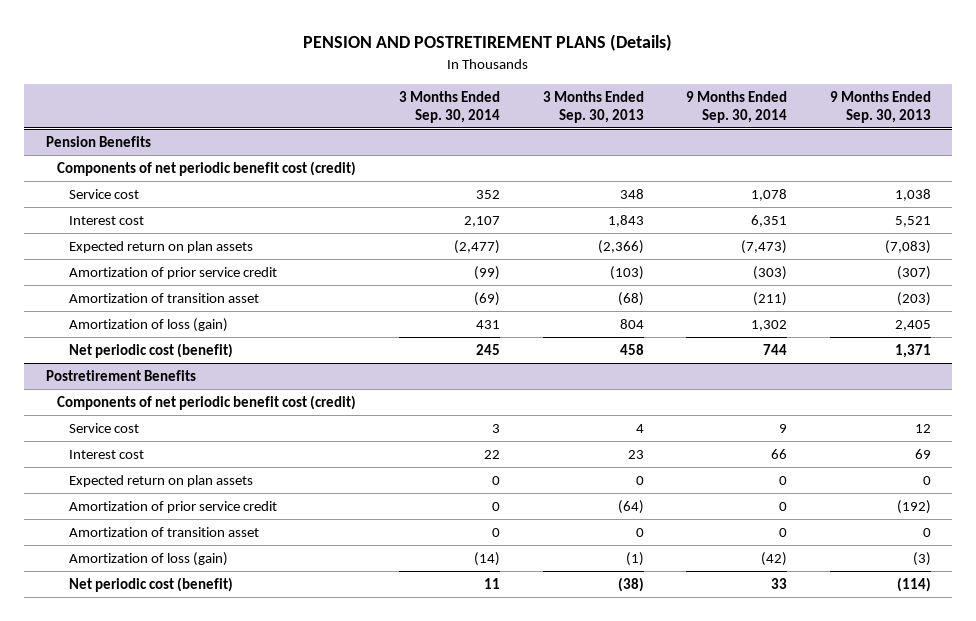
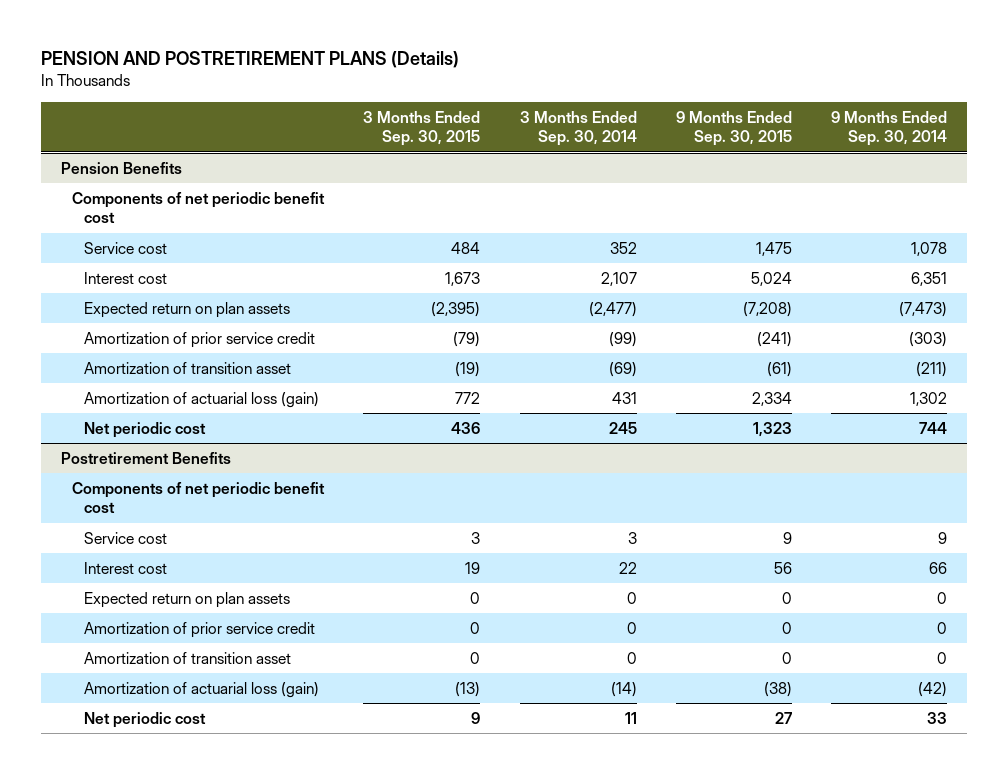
[542,90,644,123] 3 Months Ended Sep. 30, 2013 -> none
[829,90,931,123] 9 Months Ended Sep. 30, 2013 -> none
none -> [363,110,481,147] 3 Months Ended Sep. 30, 2015
none -> [676,110,793,147] 9 Months Ended Sep. 30, 2015
[57,160,357,176] Components of net periodic benefit cost (credit) -> [72,191,326,224] Components of net periodic benefit cost
[69,317,229,332] Amortization of loss (gain) -> [83,391,319,408] Amortization of actuarial loss (gain)
[69,342,234,358] Net periodic cost (benefit) -> [83,421,206,438] Net periodic cost
[57,394,357,410] Components of net periodic benefit cost (credit) -> [72,481,326,514] Components of net periodic benefit cost
[69,551,229,566] Amortization of loss (gain) -> [83,681,319,698] Amortization of actuarial loss (gain)
[69,576,234,592] Net periodic cost (benefit) -> [83,711,206,728] Net periodic cost

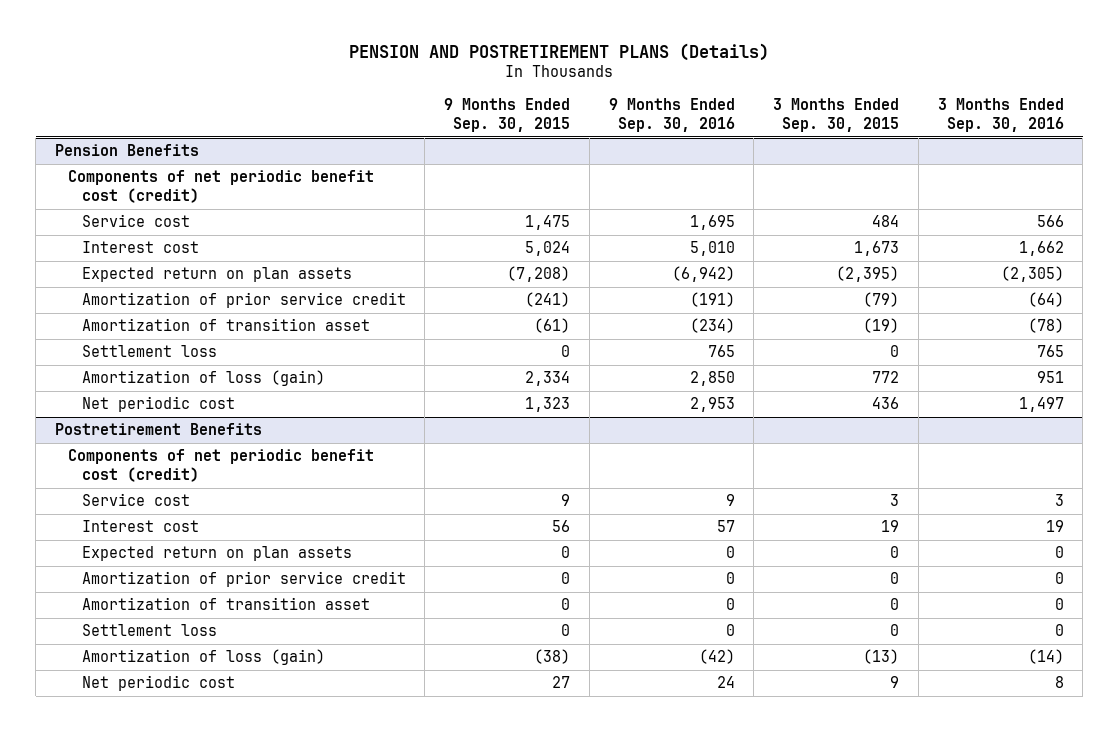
[519,110,637,147] 3 Months Ended Sep. 30, 2014 -> none
[831,110,948,147] 9 Months Ended Sep. 30, 2014 -> none
none -> [608,98,735,132] 9 Months Ended Sep. 30, 2016
none -> [937,98,1064,132] 3 Months Ended Sep. 30, 2016
[72,191,326,224] Components of net periodic benefit cost -> [68,170,375,203] Components of net periodic benefit cost (credit)
none -> [81,345,217,358] Settlement loss
[83,391,319,408] Amortization of actuarial loss (gain) -> [81,370,325,387] Amortization of loss (gain)
[72,481,326,514] Components of net periodic benefit cost -> [68,449,375,482] Components of net periodic benefit cost (credit)
none -> [81,624,217,637] Settlement loss
[83,681,319,698] Amortization of actuarial loss (gain) -> [81,649,325,666] Amortization of loss (gain)

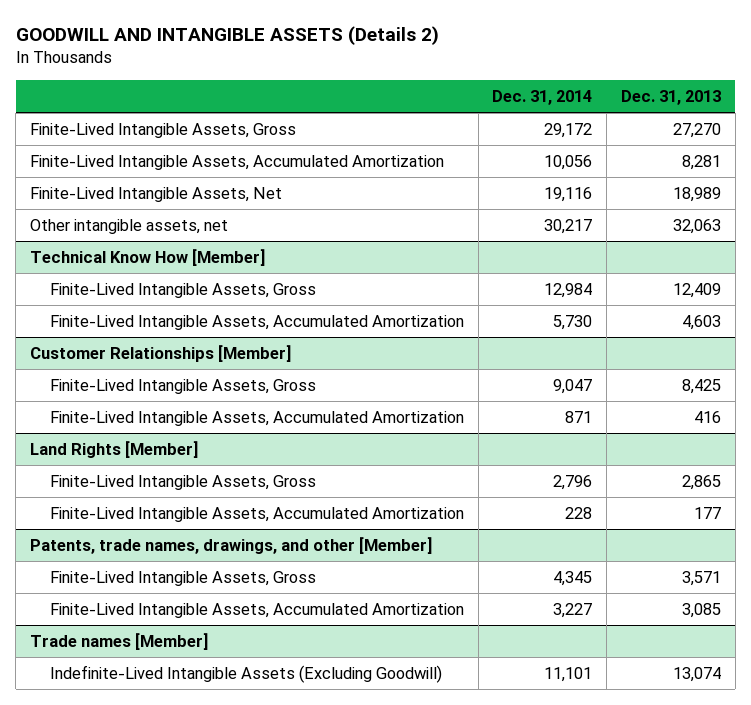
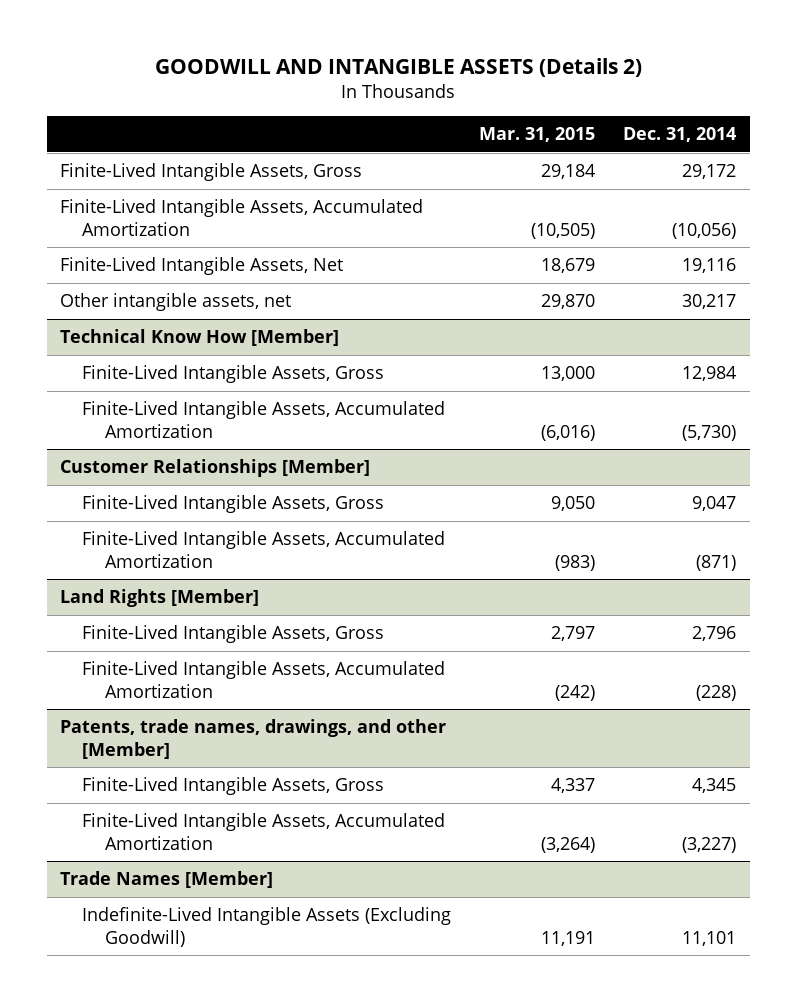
[621,89,722,105] Dec. 31, 2013 -> none
none -> [479,127,596,143] Mar. 31, 2015
[544,154,593,170] 10,056 -> [672,222,737,239] (10,056)
[553,314,593,330] 5,730 -> [682,424,737,441] (5,730)
[565,410,593,423] 871 -> [696,554,737,571] (871)
[565,506,593,519] 228 -> [696,684,737,701] (228)
[553,602,593,618] 3,227 -> [682,836,737,853] (3,227)
[30,632,210,650] Trade names [Member] -> [60,871,274,889] Trade Names [Member]

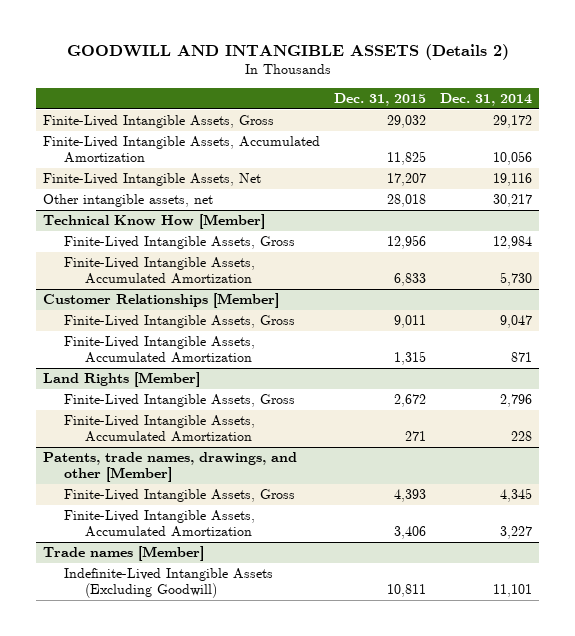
[479,127,596,143] Mar. 31, 2015 -> none
none -> [334,92,427,106] Dec. 31, 2015
[672,222,737,239] (10,056) -> [493,150,533,165] 10,056
[682,424,737,441] (5,730) -> [500,271,533,286] 5,730
[696,554,737,571] (871) -> [511,351,533,362] 871
[696,684,737,701] (228) -> [511,430,533,441] 228
[682,836,737,853] (3,227) -> [500,525,533,539] 3,227
[60,871,274,889] Trade Names [Member] -> [42,546,204,562] Trade names [Member]

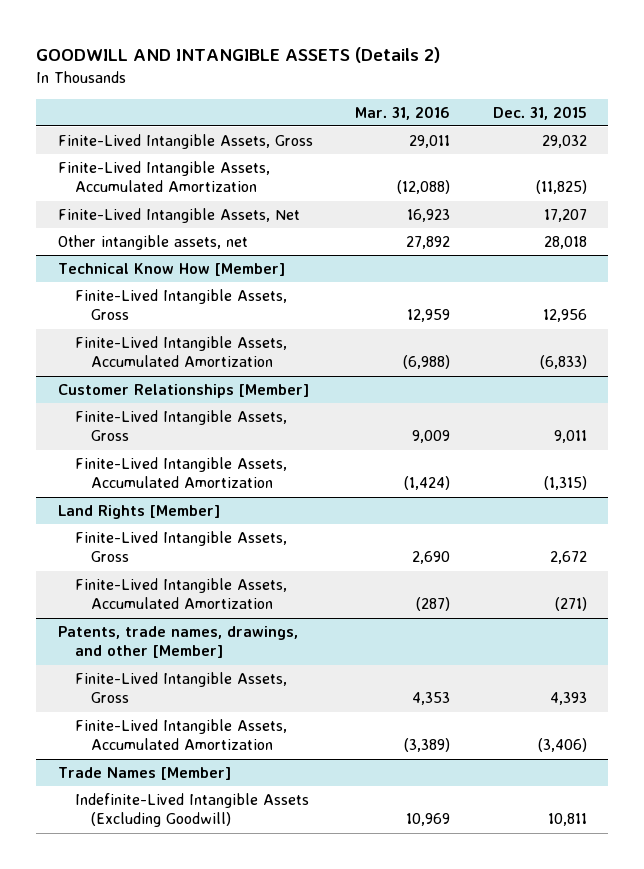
[440,92,533,106] Dec. 31, 2014 -> none
none -> [355,105,451,120] Mar. 31, 2016
[387,150,427,165] 11,825 -> [535,180,587,195] (11,825)
[394,272,427,286] 6,833 -> [539,355,587,370] (6,833)
[394,350,427,365] 1,315 -> [543,476,587,491] (1,315)
[405,430,427,441] 271 -> [554,597,587,612] (271)
[394,525,427,539] 3,406 -> [537,738,587,753] (3,406)
[42,546,204,562] Trade names [Member] -> [57,766,231,780] Trade Names [Member]

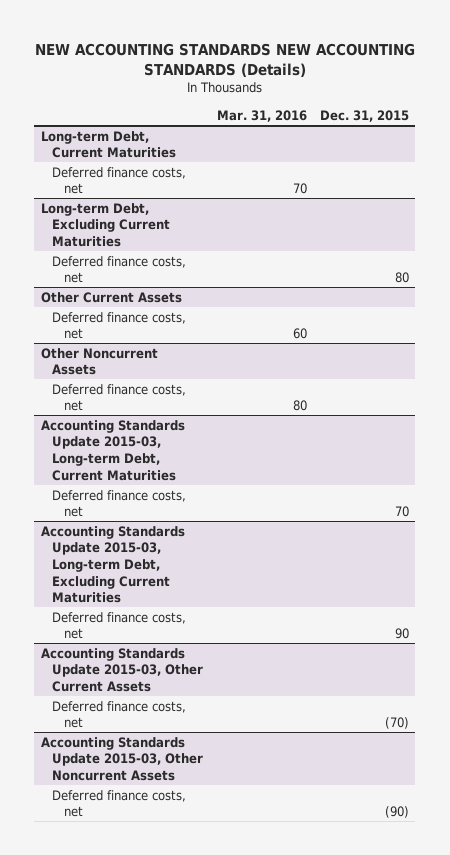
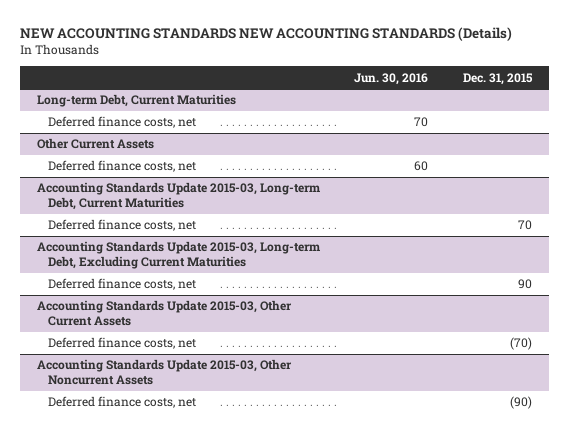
[216,109,307,122] Mar. 31, 2016 -> none
none -> [354,72,429,85] Jun. 30, 2016
[40,202,171,247] Long-term Debt, Excluding Current Maturities -> none
[52,255,187,284] Deferred finance costs, net -> none
[40,347,158,376] Other Noncurrent Assets -> none
[52,383,187,412] Deferred finance costs, net -> none

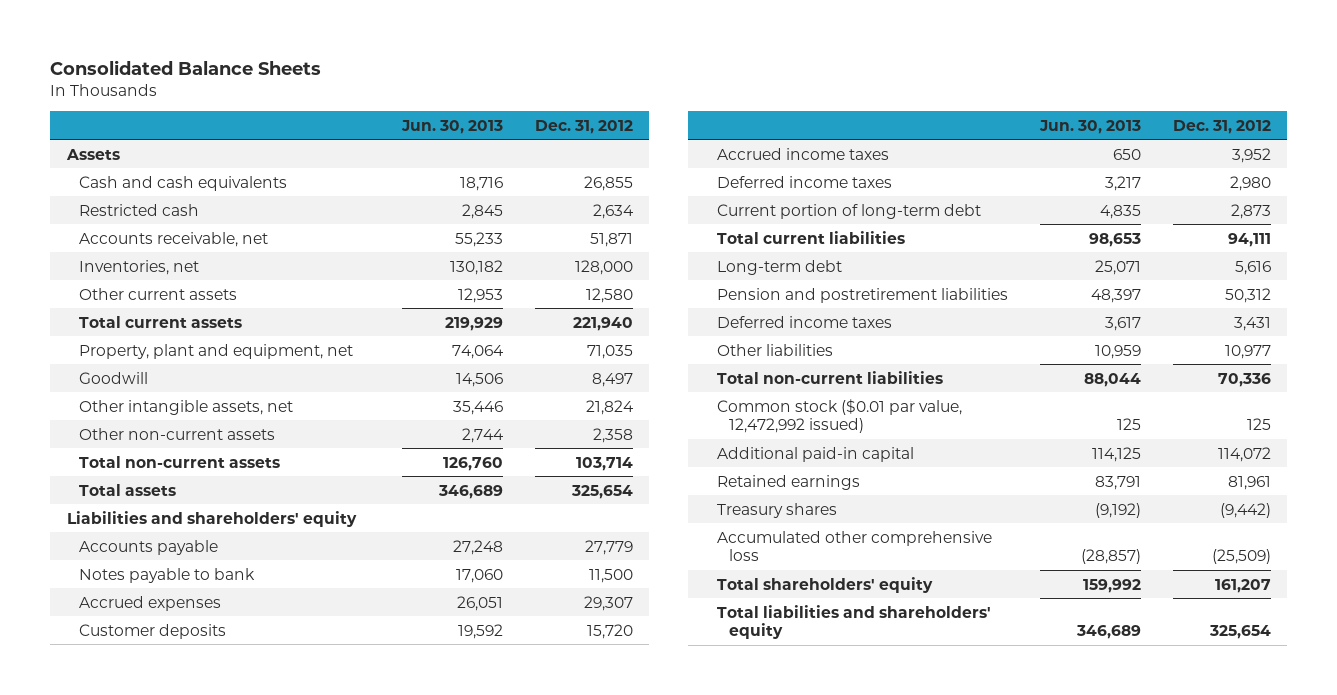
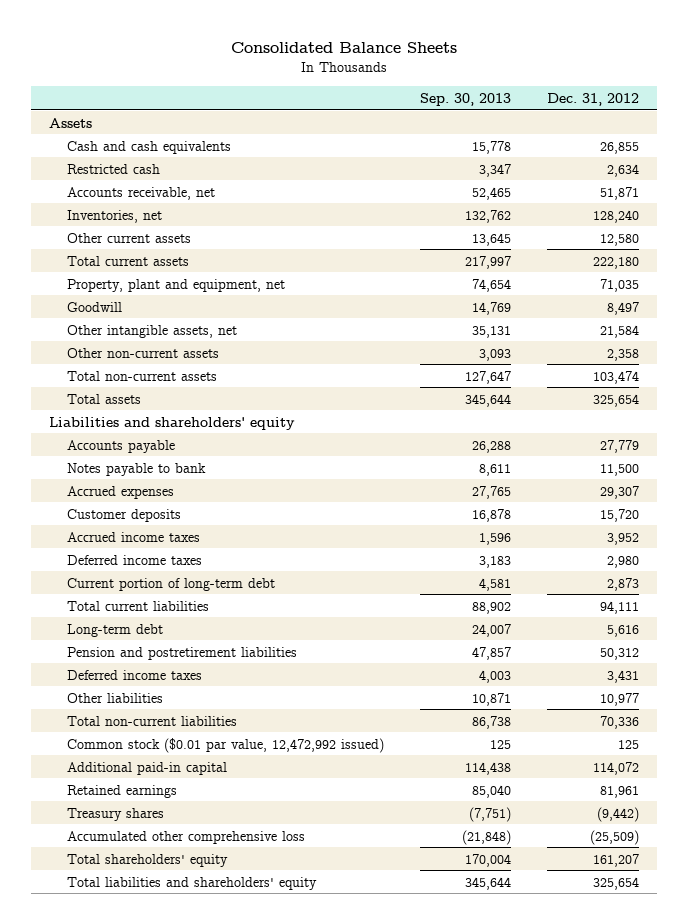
[400,119,503,134] Jun. 30, 2013 -> none
none -> [419,92,511,106] Sep. 30, 2013
[575,259,634,275] 128,000 -> [592,209,639,223] 128,240
[573,316,634,331] 221,940 -> [592,256,639,269] 222,180
[586,399,635,415] 21,824 -> [599,324,639,338] 21,584
[576,456,634,471] 103,714 -> [592,370,639,384] 103,474

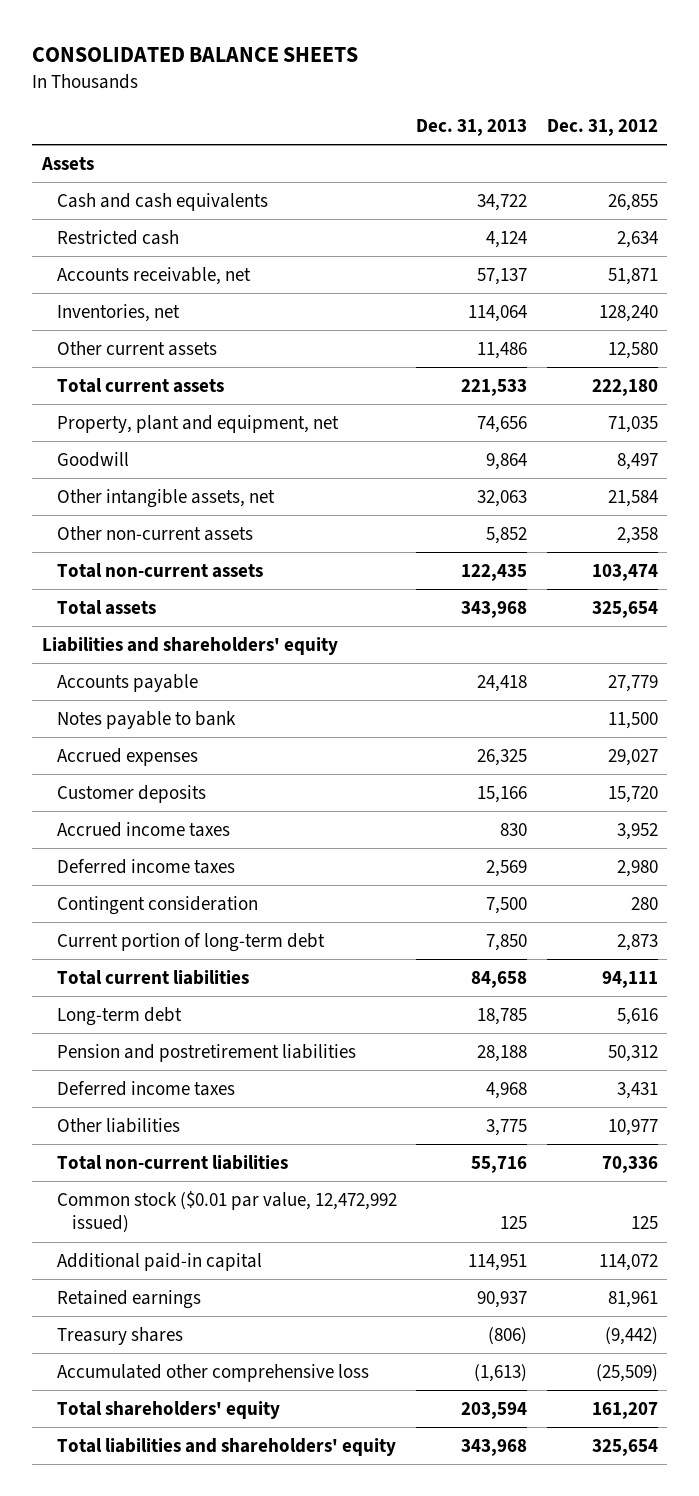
[231,42,458,54] Consolidated Balance Sheets -> [32,46,359,62] CONSOLIDATED BALANCE SHEETS
[419,92,511,106] Sep. 30, 2013 -> none
none -> [416,119,528,137] Dec. 31, 2013
[599,485,639,499] 29,307 -> [607,748,658,766] 29,027
none -> [57,895,259,915] Contingent consideration

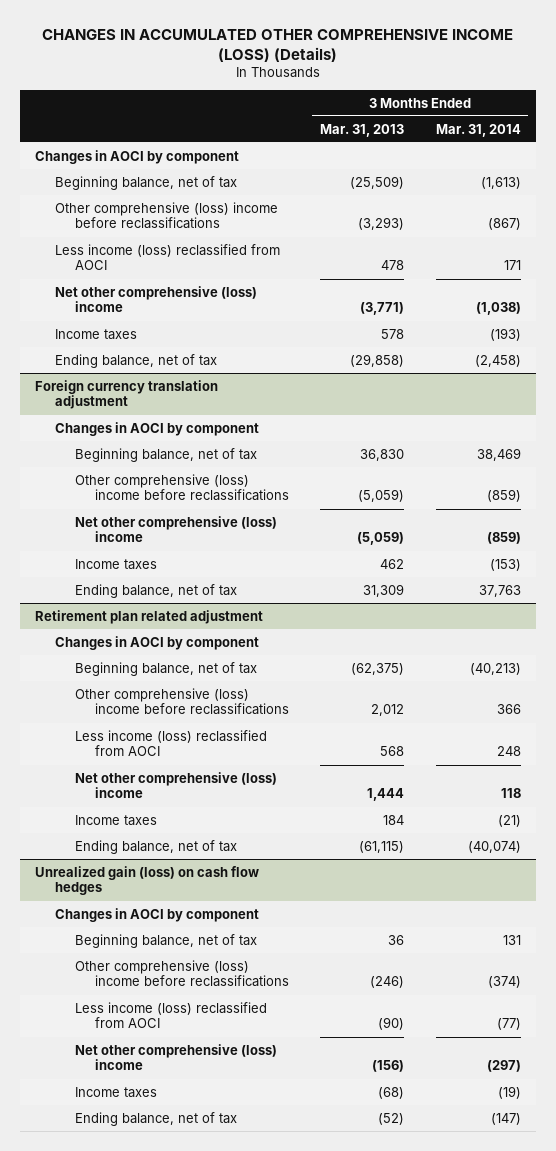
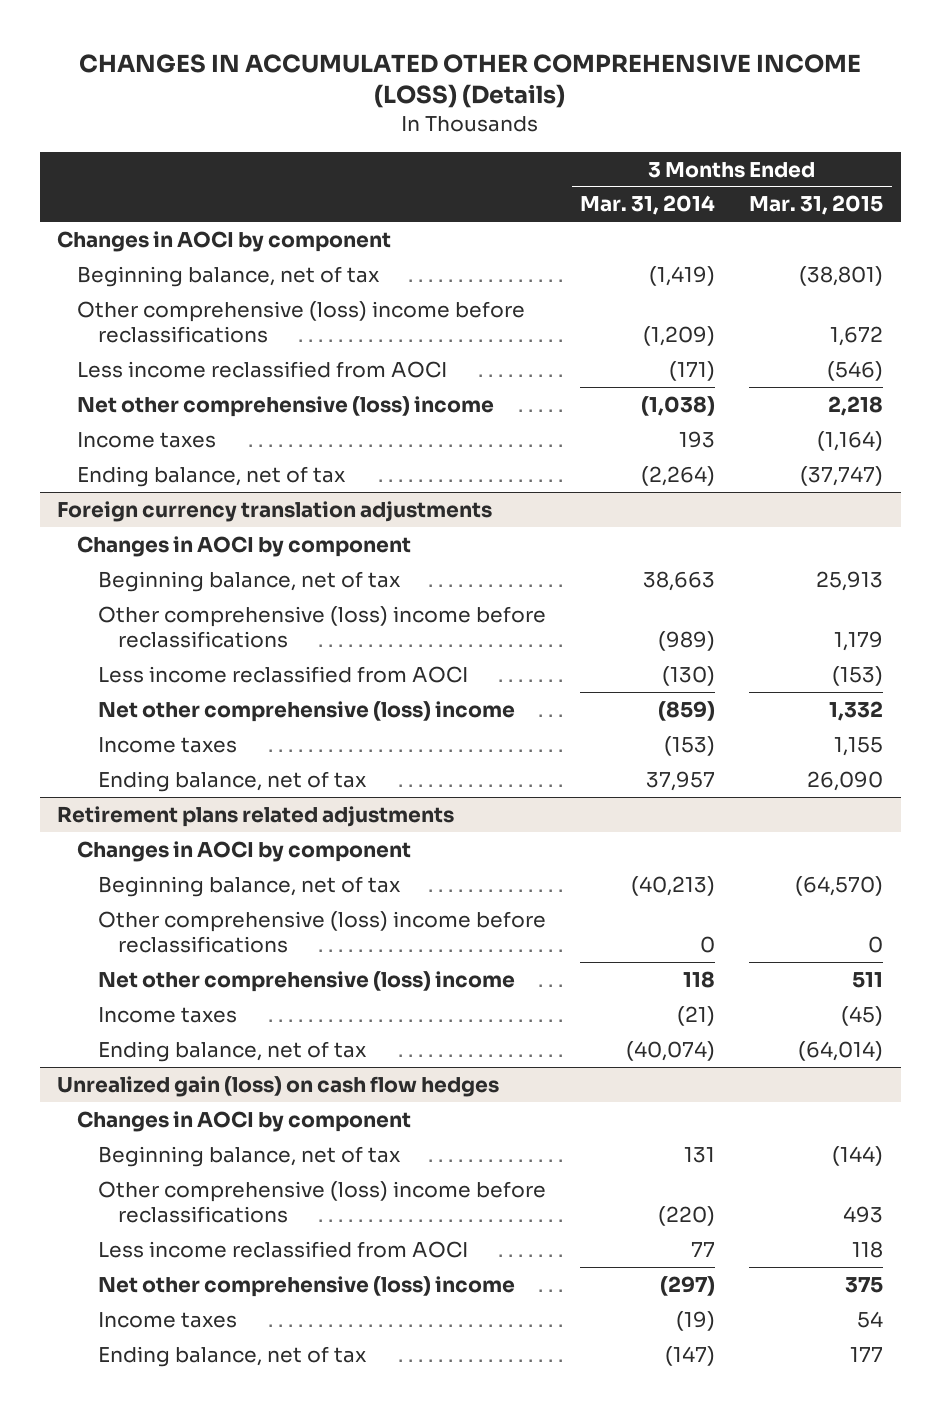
[320,123,405,137] Mar. 31, 2013 -> none
none -> [749,195,884,216] Mar. 31, 2015
[480,176,521,189] (1,613) -> [649,265,716,286] (1,419)
[487,218,521,231] (867) -> [643,326,716,347] (1,209)
[55,243,281,271] Less income (loss) reclassified from AOCI -> [77,360,448,378] Less income reclassified from AOCI
[503,260,521,271] 171 -> [669,360,716,381] (171)
[489,327,521,341] (193) -> [679,430,716,448] 193
[474,354,521,367] (2,458) -> [641,465,716,486] (2,264)
[35,379,219,410] Foreign currency translation adjustment -> [56,500,492,522] Foreign currency translation adjustments
[476,447,521,461] 38,469 -> [643,570,716,591] 38,663
[486,489,521,503] (859) -> [658,631,716,652] (989)
none -> [97,665,468,683] Less income reclassified from AOCI
[478,584,521,597] 37,763 -> [646,770,716,791] 37,957
[35,609,264,624] Retirement plan related adjustment -> [56,805,454,827] Retirement plans related adjustments
[74,729,267,757] Less income (loss) reclassified from AOCI -> none
[496,704,521,715] 366 -> [700,936,716,954] 0
[487,976,521,989] (374) -> [658,1206,716,1227] (220)
[74,1001,267,1029] Less income (loss) reclassified from AOCI -> [97,1240,468,1258] Less income reclassified from AOCI
[496,1018,521,1031] (77) -> [691,1241,716,1257] 77

